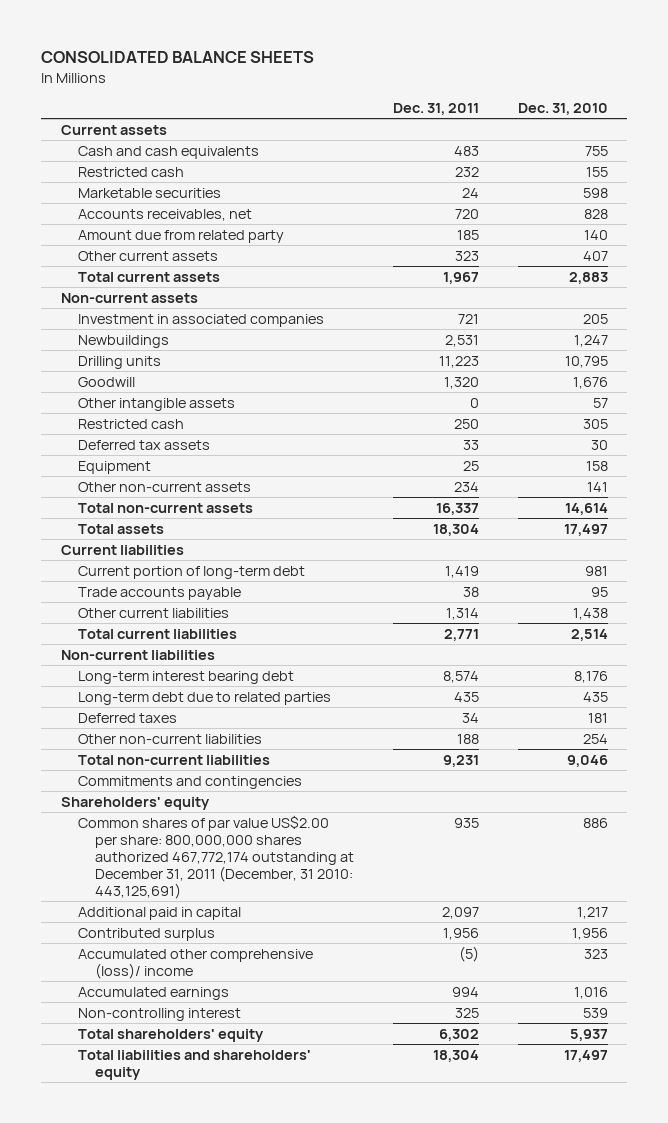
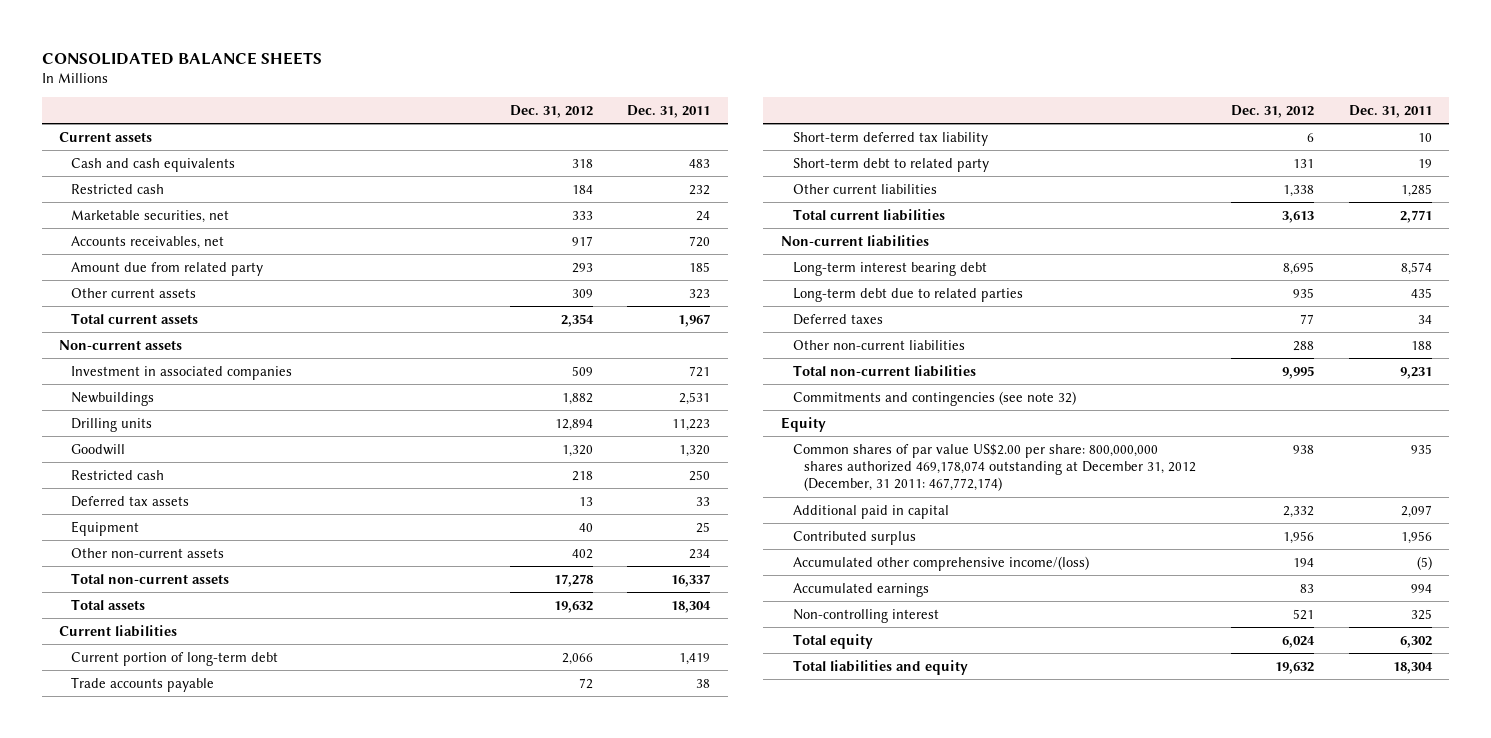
[517,102,608,115] Dec. 31, 2010 -> none
none -> [509,104,593,118] Dec. 31, 2012
[77,187,221,198] Marketable securities -> [70,209,229,223] Marketable securities, net
[77,397,235,411] Other intangible assets -> none
none -> [792,131,988,146] Short-term deferred tax liability
none -> [792,157,989,172] Short-term debt to related party
[445,607,479,620] 1,314 -> [1400,183,1432,197] 1,285
[77,775,302,789] Commitments and contingencies -> [792,390,1076,406] Commitments and contingencies (see note 32)
[60,796,210,810] Shareholders' equity -> [780,416,826,432] Equity
[77,814,354,899] Common shares of par value US$2.00 per share: 800,000,000 shares authorized 467,772,174 outstanding at December 31, 2011 (December, 31 2010: 443,125,691) -> [792,443,1197,492] Common shares of par value US$2.00 per share: 800,000,000 shares authorized 469,178,074 outstanding at December 31, 2012 (December, 31 2011: 467,772,174)
[77,948,313,979] Accumulated other comprehensive (loss)/ income -> [792,555,1089,571] Accumulated other comprehensive income/(loss)
[77,1028,264,1042] Total shareholders' equity -> [792,633,873,649] Total equity
[77,1049,311,1080] Total liabilities and shareholders' equity -> [792,659,968,675] Total liabilities and equity

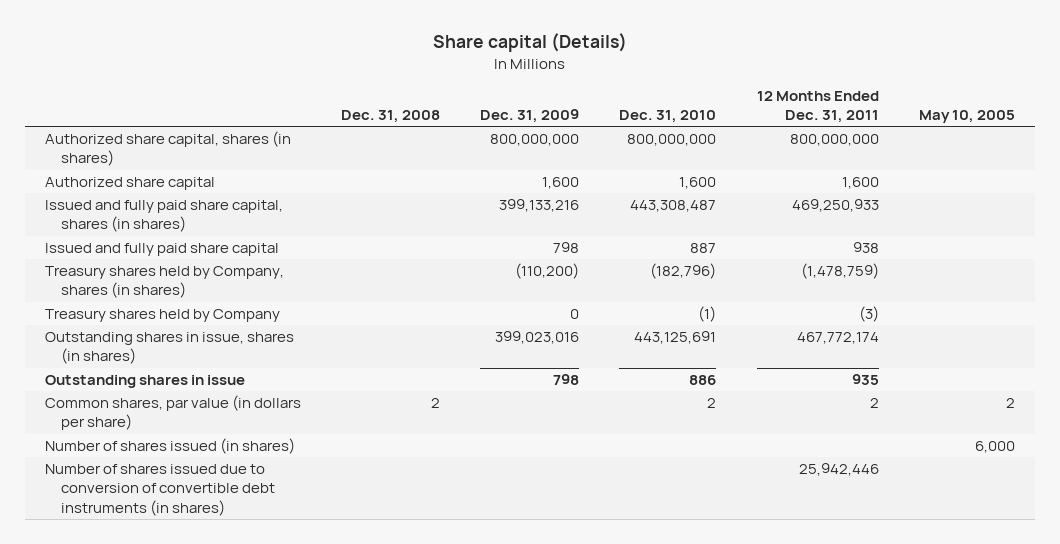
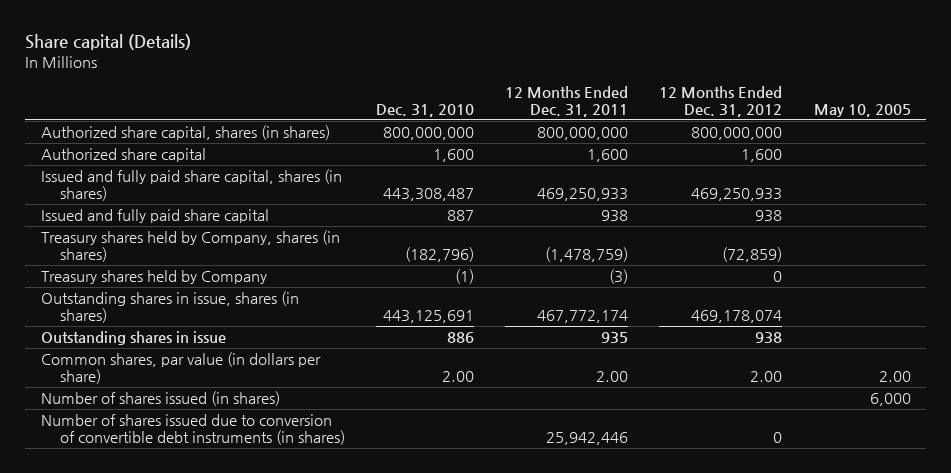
[341,110,441,124] Dec. 31, 2008 -> none
[480,109,580,124] Dec. 31, 2009 -> none
none -> [659,86,783,117] 12 Months Ended Dec. 31, 2012
[707,398,717,409] 2 -> [441,370,474,382] 2.00
[869,398,879,409] 2 -> [596,370,629,382] 2.00
[1005,398,1015,409] 2 -> [878,370,911,382] 2.00

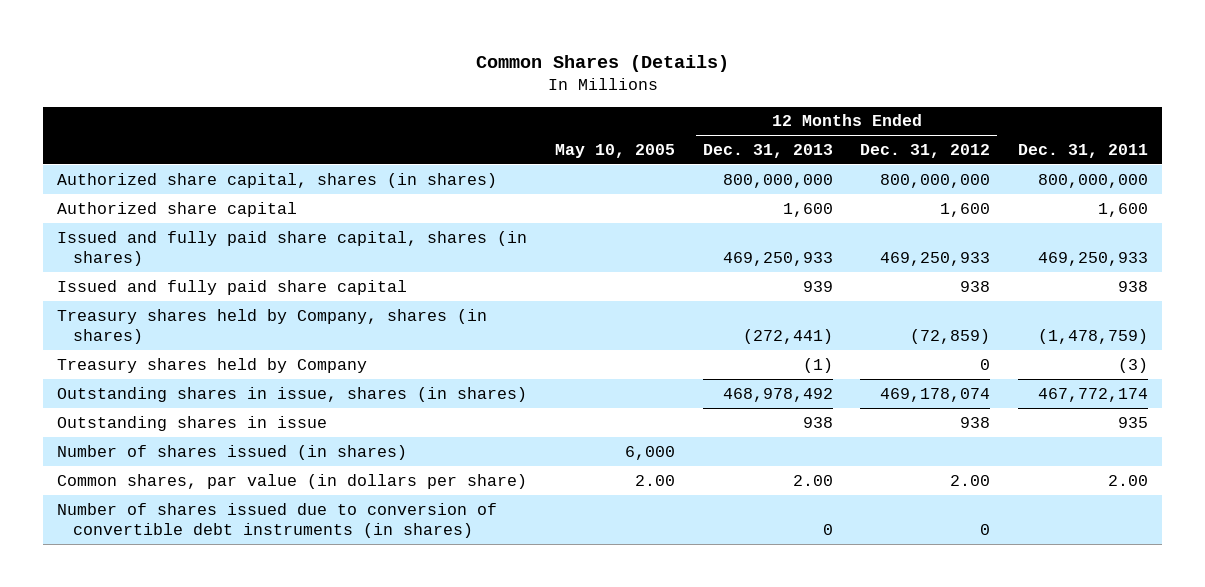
[25,34,192,51] Share capital (Details) -> [475,55,729,73] Common Shares (Details)
[375,103,474,117] Dec. 31, 2010 -> none
[505,86,629,117] 12 Months Ended Dec. 31, 2011 -> none
none -> [702,143,833,158] Dec. 31, 2013
none -> [1018,143,1149,158] Dec. 31, 2011
[40,352,321,384] Common shares, par value (in dollars per share) -> [57,473,528,489] Common shares, par value (in dollars per share)

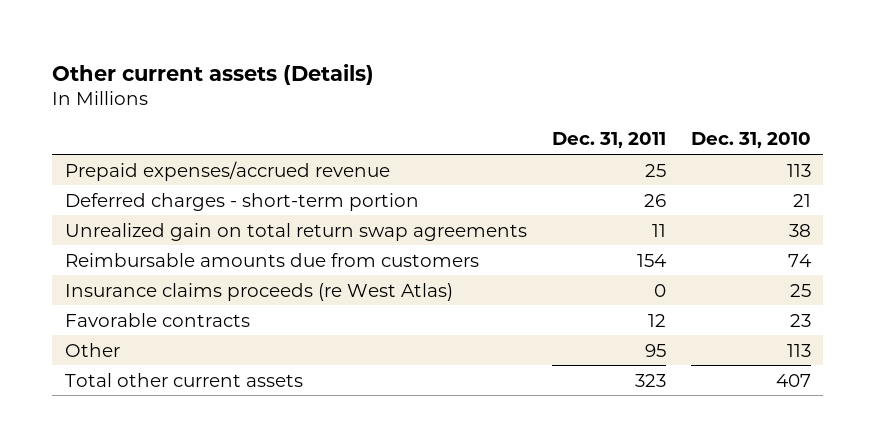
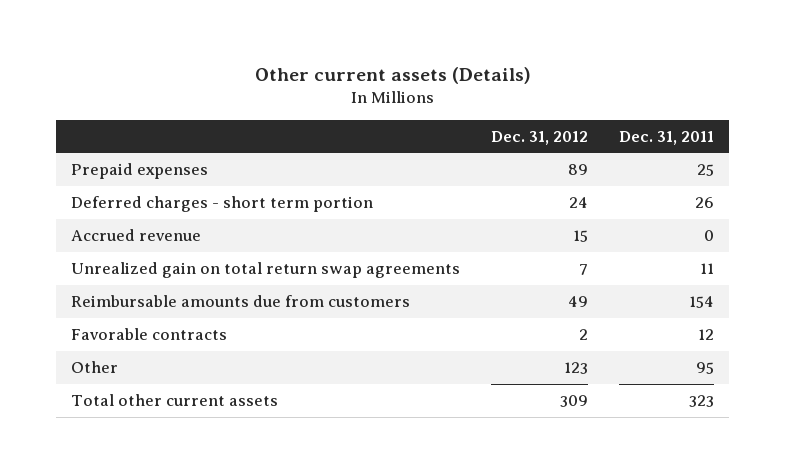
[690,132,811,149] Dec. 31, 2010 -> none
none -> [491,130,589,145] Dec. 31, 2012
[64,160,390,181] Prepaid expenses/accrued revenue -> [71,162,209,179] Prepaid expenses
[64,192,419,211] Deferred charges - short-term portion -> [71,195,374,212] Deferred charges - short term portion
none -> [71,228,202,241] Accrued revenue
[64,282,453,301] Insurance claims proceeds (re West Atlas) -> none

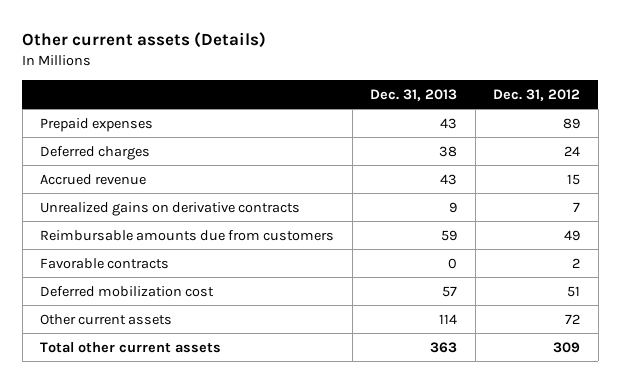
[618,130,714,145] Dec. 31, 2011 -> none
none -> [370,88,458,101] Dec. 31, 2013
[71,195,374,212] Deferred charges - short term portion -> [40,145,151,160] Deferred charges
[71,261,461,278] Unrealized gain on total return swap agreements -> [40,201,301,216] Unrealized gains on derivative contracts
none -> [40,285,215,297] Deferred mobilization cost
[71,360,119,373] Other -> [40,313,173,325] Other current assets
[564,361,589,374] 123 -> [565,313,581,324] 72

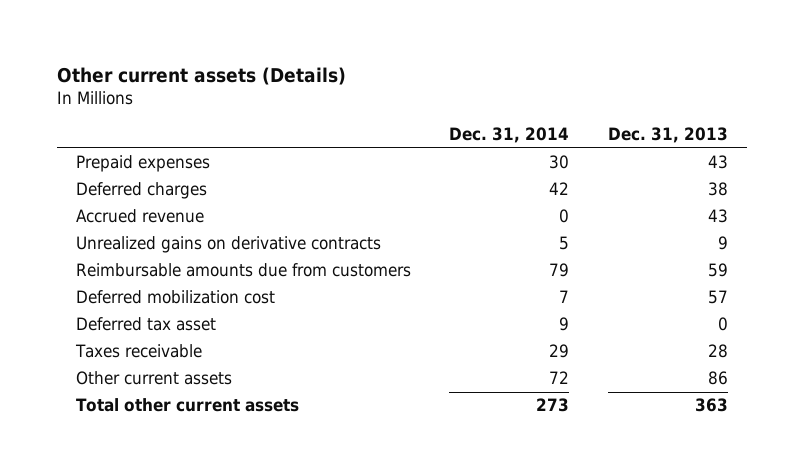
[493,88,581,101] Dec. 31, 2012 -> none
none -> [449,126,570,143] Dec. 31, 2014
[40,257,170,269] Favorable contracts -> none
none -> [76,317,217,332] Deferred tax asset
none -> [75,344,203,359] Taxes receivable
[439,313,458,324] 114 -> [707,371,728,386] 86

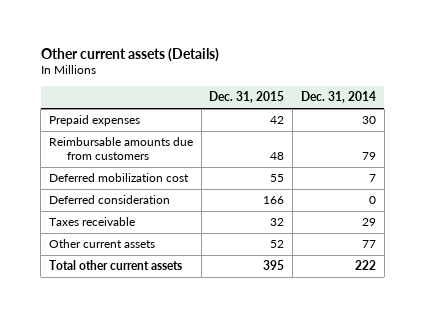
[607,126,728,143] Dec. 31, 2013 -> none
none -> [209,91,285,104] Dec. 31, 2015
[76,182,208,200] Deferred charges -> none
[76,209,205,224] Accrued revenue -> none
[76,236,382,254] Unrealized gains on derivative contracts -> none
[76,317,217,332] Deferred tax asset -> none
none -> [48,195,170,205] Deferred consideration
[549,371,570,385] 72 -> [361,240,376,249] 77
[536,398,570,413] 273 -> [354,260,376,271] 222

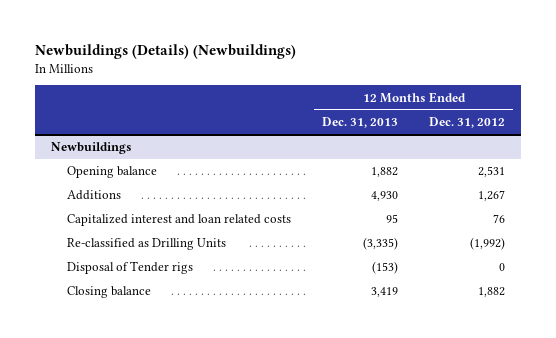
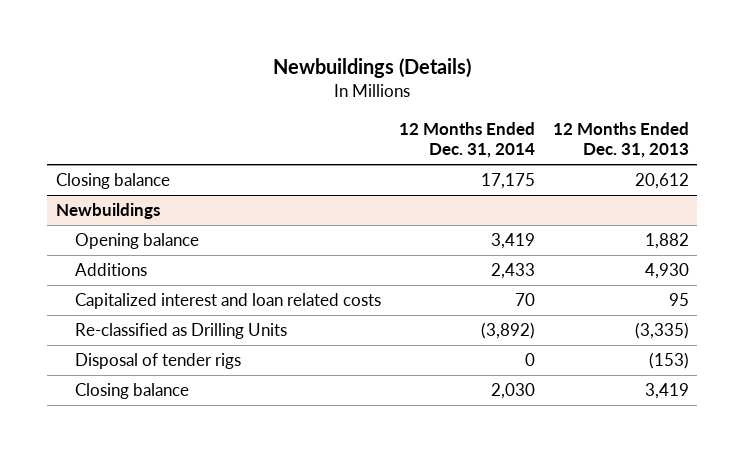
[35,44,297,60] Newbuildings (Details) (Newbuildings) -> [273,57,472,78] Newbuildings (Details)
[429,117,506,129] Dec. 31, 2012 -> none
none -> [399,122,536,159] 12 Months Ended Dec. 31, 2014
none -> [55,172,170,189] Closing balance
[66,261,193,275] Disposal of Tender rigs -> [75,352,242,369] Disposal of tender rigs

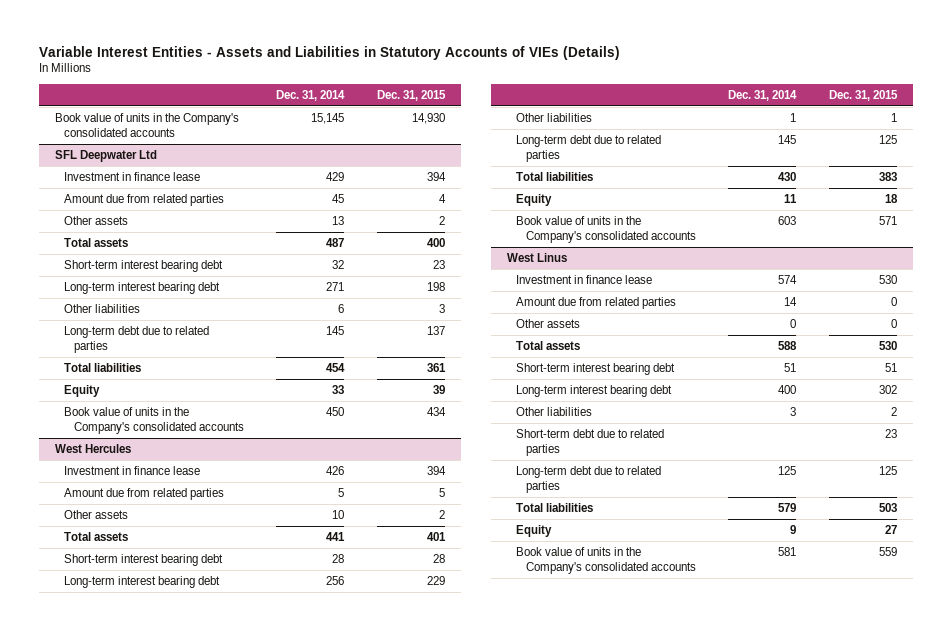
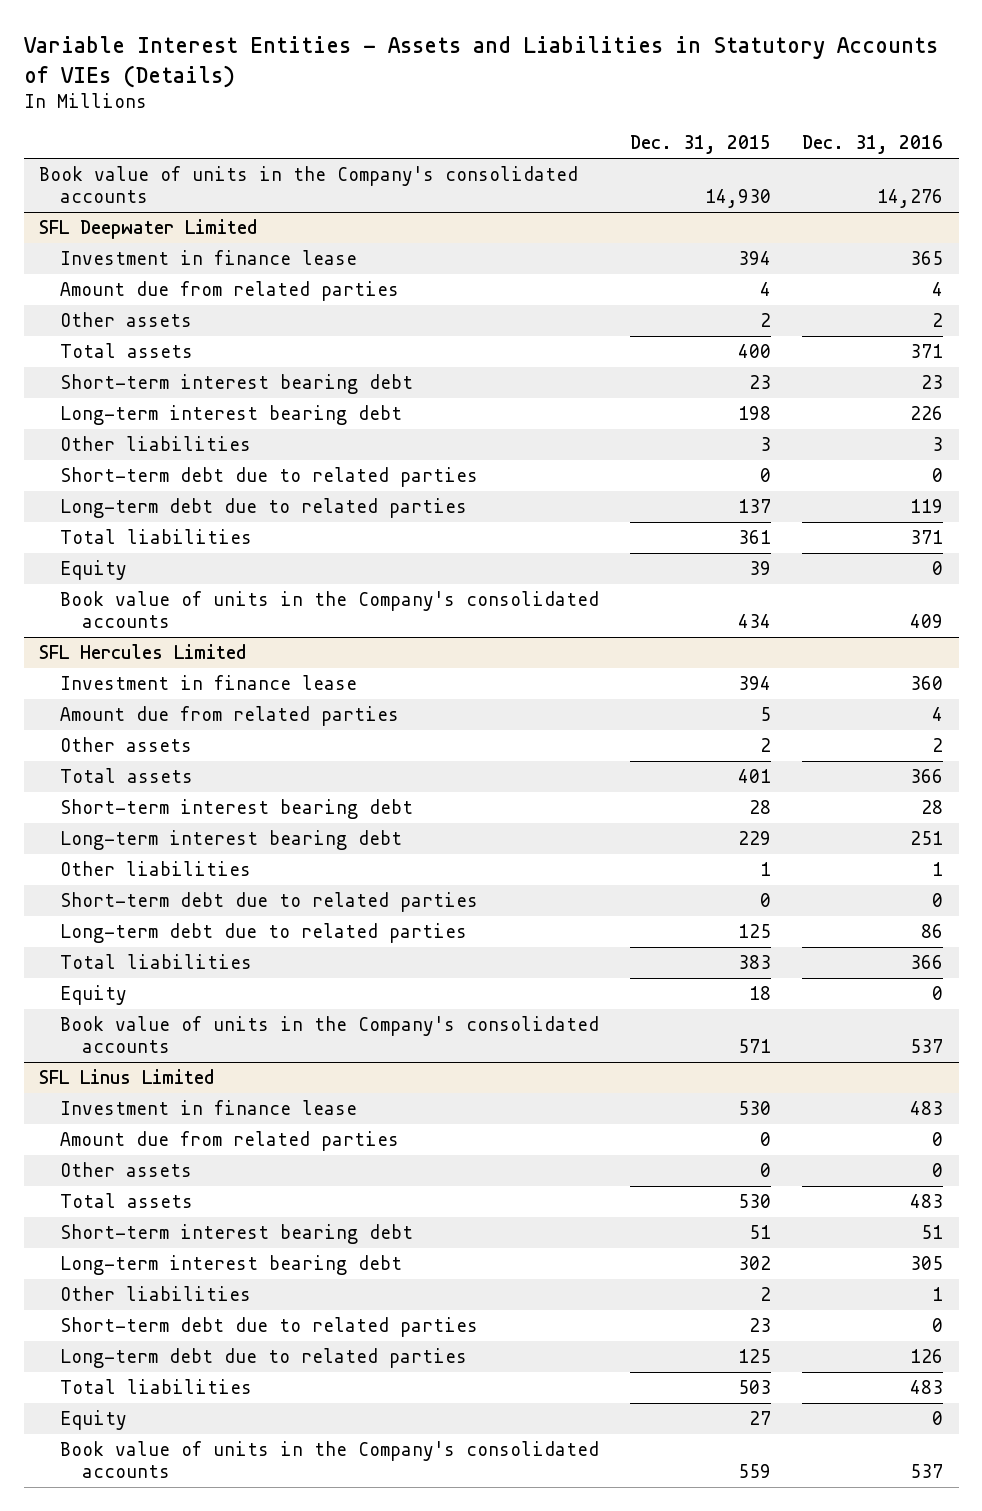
[276,89,346,101] Dec. 31, 2014 -> none
none -> [802,135,944,155] Dec. 31, 2016
[54,149,157,162] SFL Deepwater Ltd -> [39,219,258,240] SFL Deepwater Limited
none -> [60,467,479,488] Short-term debt due to related parties
[54,443,131,453] West Hercules -> [39,644,247,660] SFL Hercules Limited
none -> [60,892,479,913] Short-term debt due to related parties
[506,252,567,262] West Linus -> [39,1069,215,1085] SFL Linus Limited

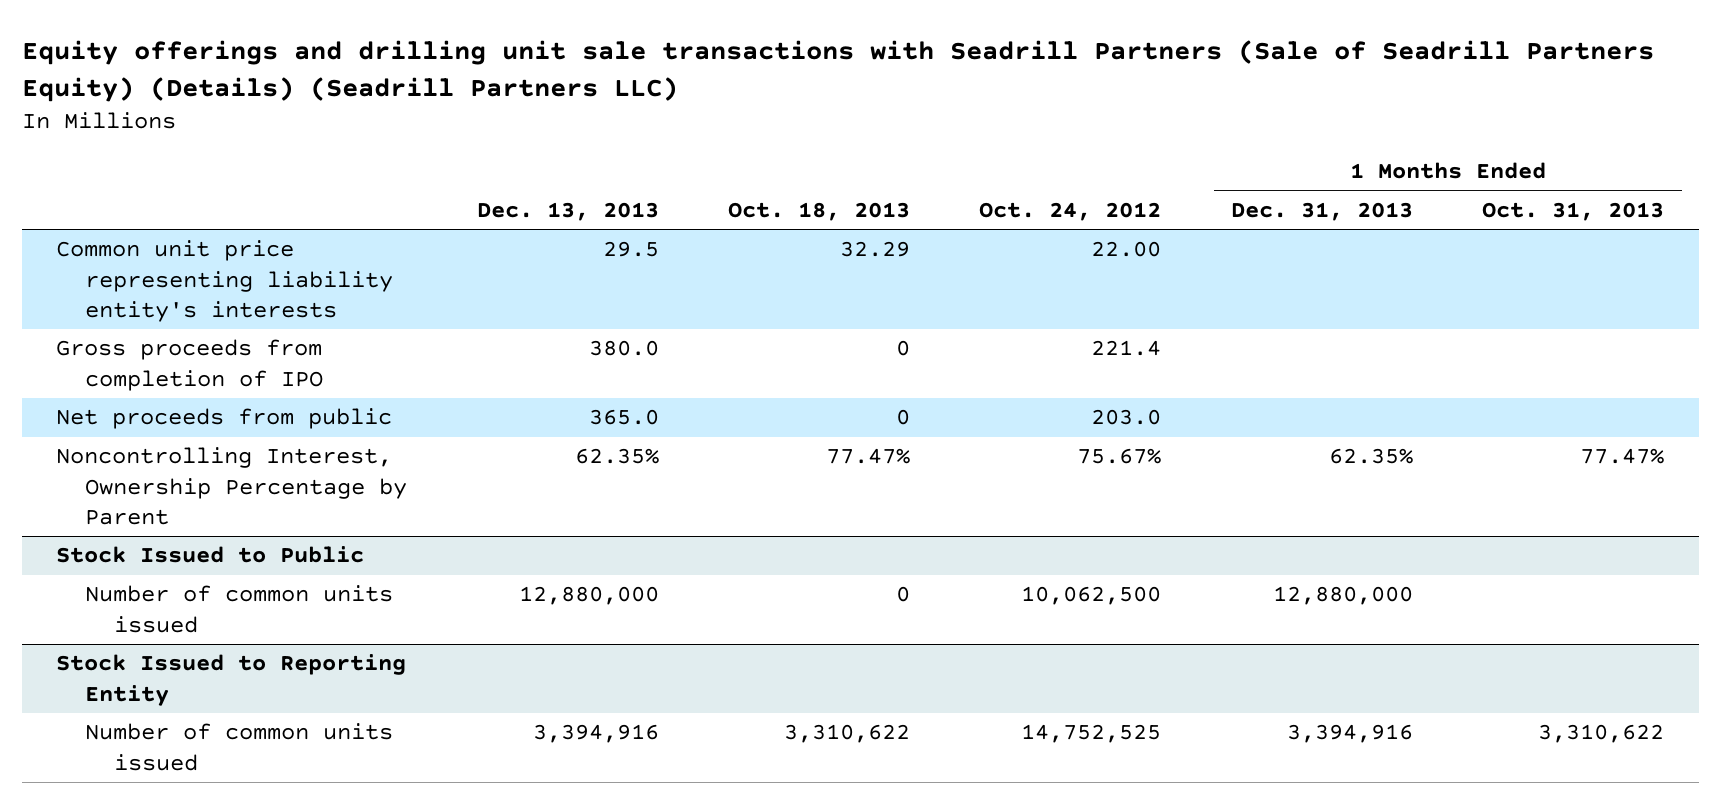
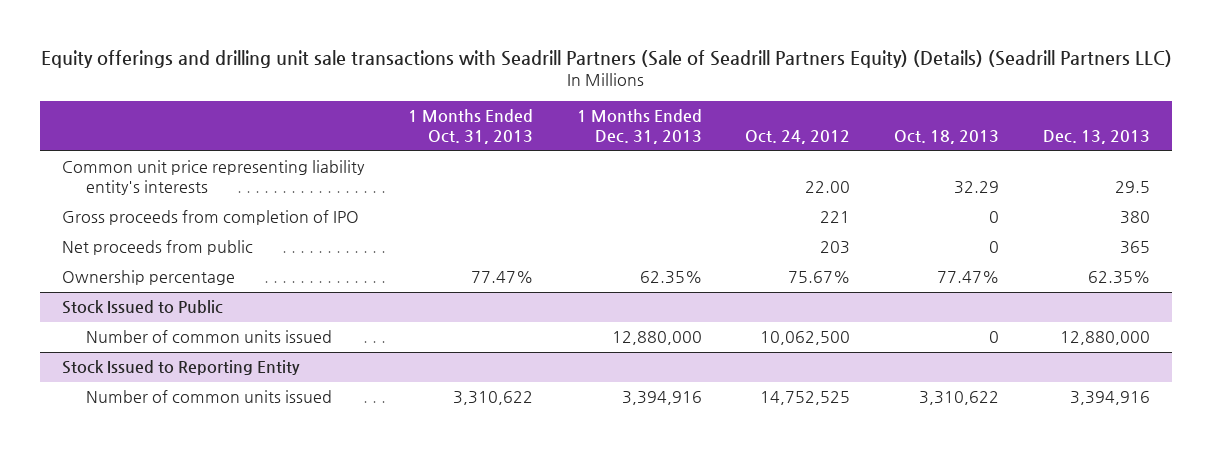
[588,340,659,357] 380.0 -> [1119,211,1150,225] 380
[1091,340,1162,357] 221.4 -> [820,211,851,224] 221
[588,409,659,426] 365.0 -> [1119,241,1150,255] 365
[1091,409,1162,426] 203.0 -> [820,241,851,255] 203
[56,447,408,525] Noncontrolling Interest, Ownership Percentage by Parent -> [62,270,236,286] Ownership percentage

